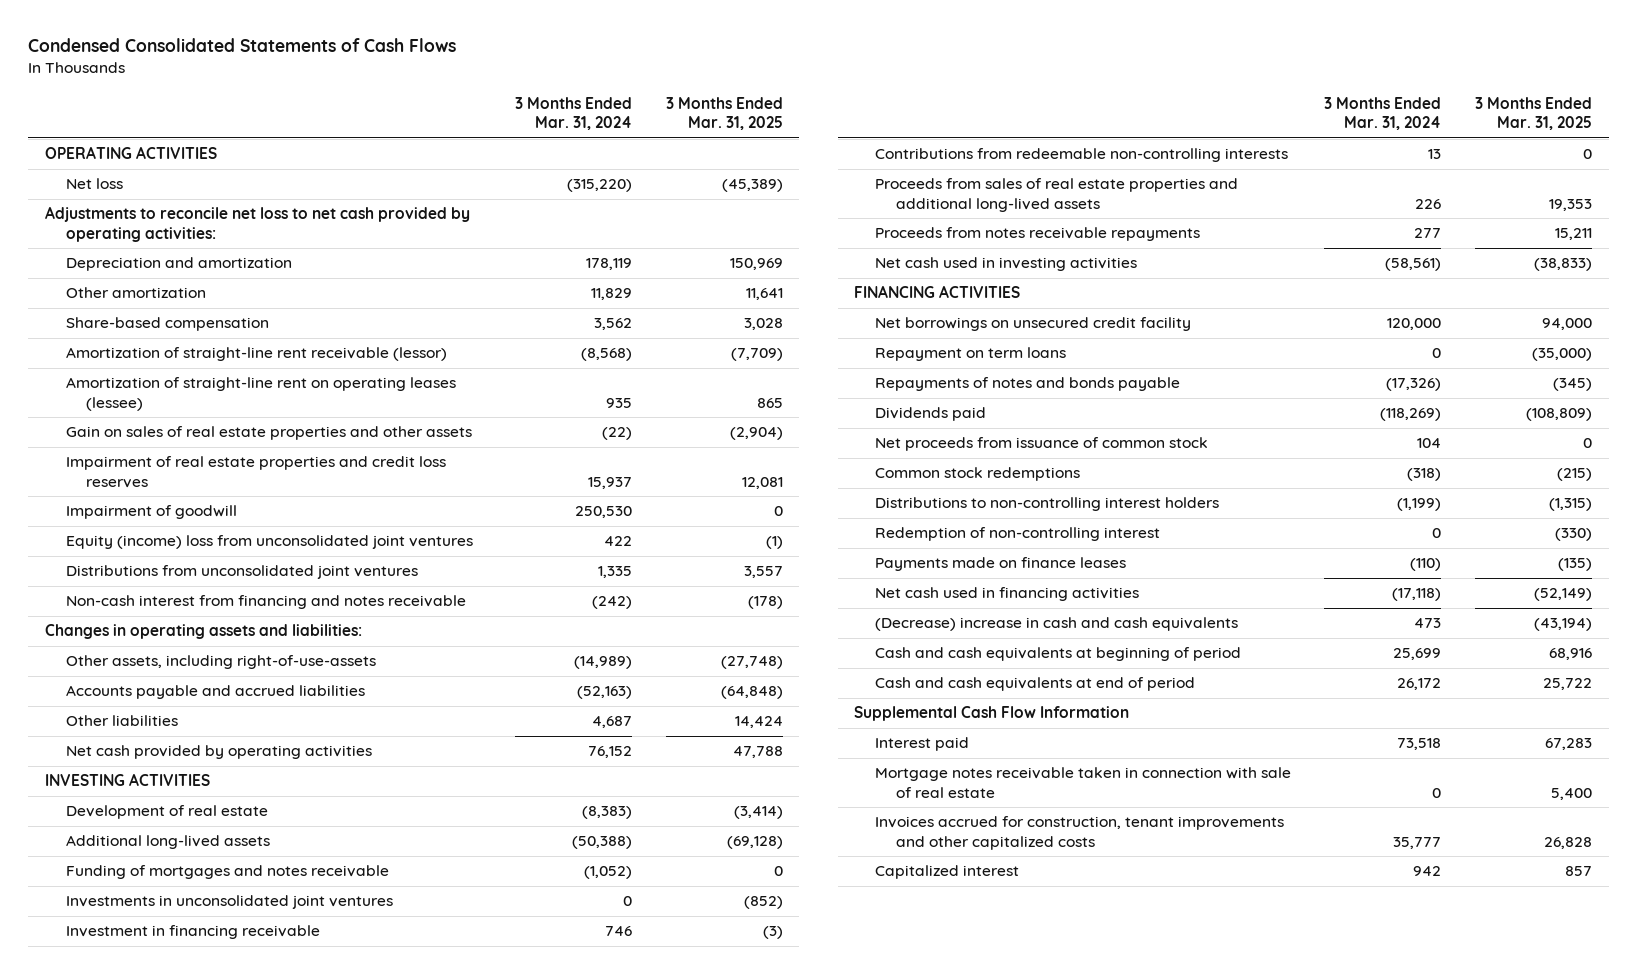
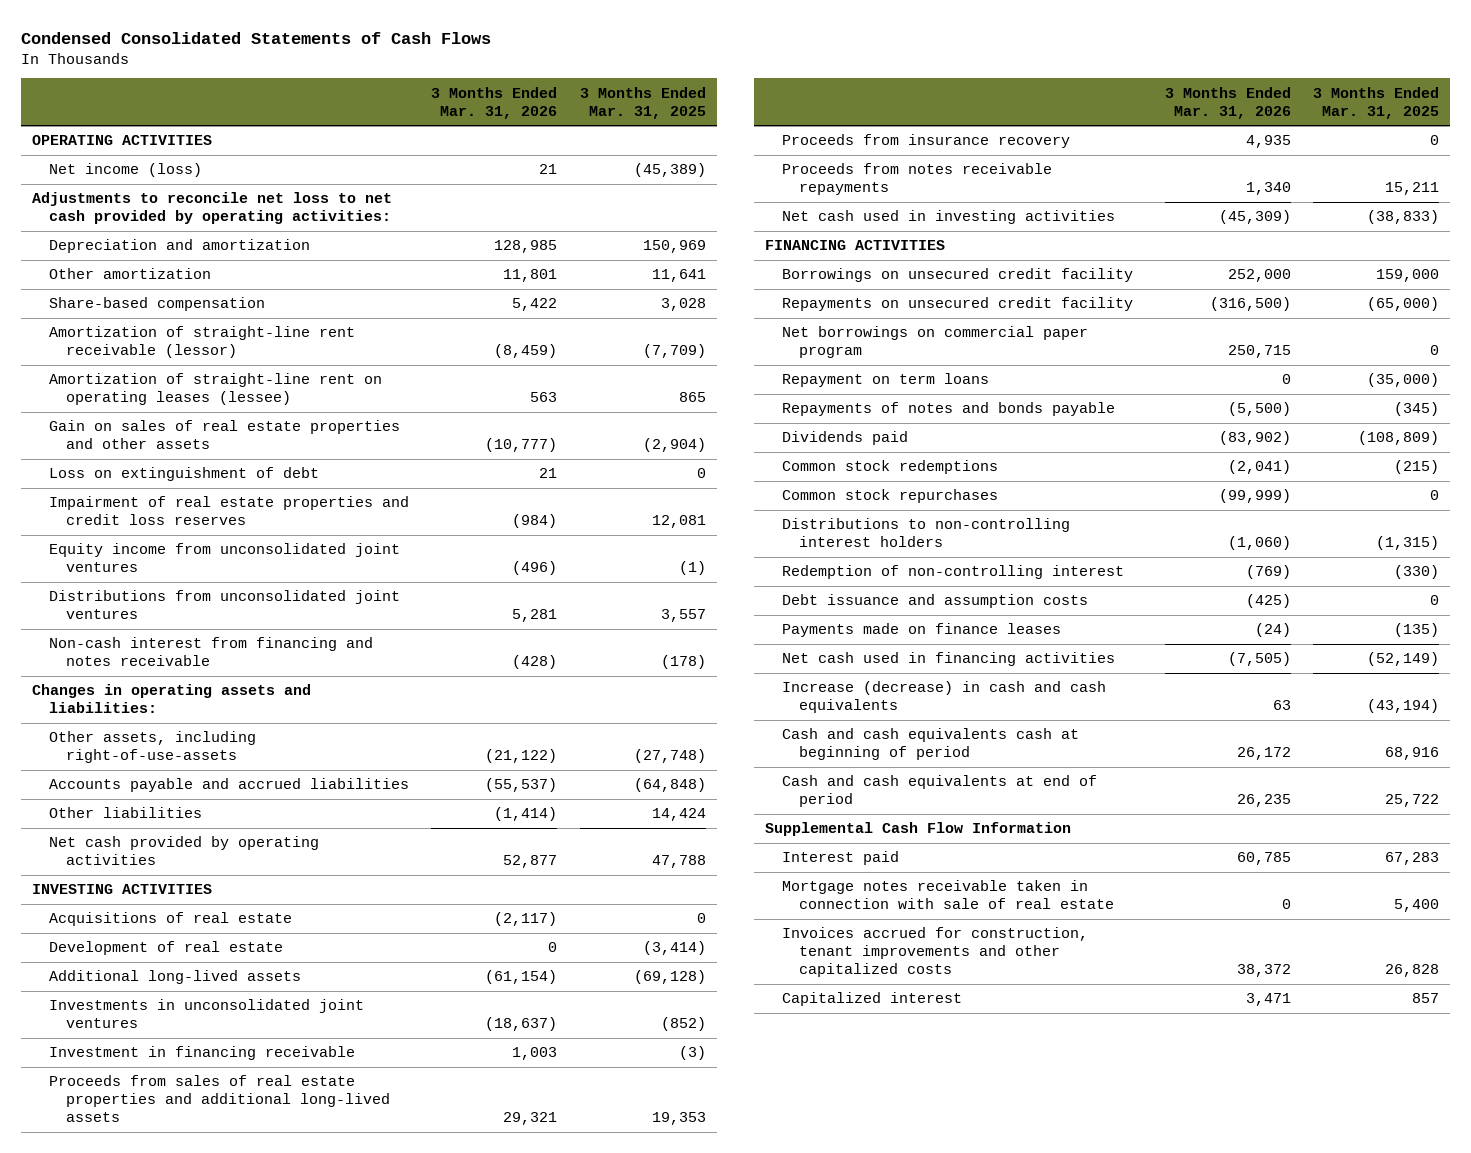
[515,96,633,131] 3 Months Ended Mar. 31, 2024 -> none
none -> [431,86,558,119] 3 Months Ended Mar. 31, 2026
[65,178,123,190] Net loss -> [48,163,202,178] Net income (loss)
none -> [48,467,319,482] Loss on extinguishment of debt
[65,505,237,520] Impairment of goodwill -> none
[65,535,473,550] Equity (income) loss from unconsolidated joint ventures -> [48,543,400,573] Equity income from unconsolidated joint ventures
none -> [48,912,292,927] Acquisitions of real estate
[65,865,389,880] Funding of mortgages and notes receivable -> none
[875,148,1289,163] Contributions from redeemable non-controlling interests -> none
none -> [782,134,1071,149] Proceeds from insurance recovery
[875,317,1192,332] Net borrowings on unsecured credit facility -> [782,268,1134,283] Borrowings on unsecured credit facility
[1541,318,1592,331] 94,000 -> [1375,269,1439,283] 159,000
none -> [782,297,1134,312] Repayments on unsecured credit facility
none -> [782,326,1089,359] Net borrowings on commercial paper program
[875,437,1209,452] Net proceeds from issuance of common stock -> none
none -> [782,489,999,504] Common stock repurchases
none -> [782,594,1089,609] Debt issuance and assumption costs
[875,617,1239,632] (Decrease) increase in cash and cash equivalents -> [782,681,1107,714] Increase (decrease) in cash and cash equivalents
[875,647,1242,662] Cash and cash equivalents at beginning of period -> [782,728,1080,761] Cash and cash equivalents cash at beginning of period

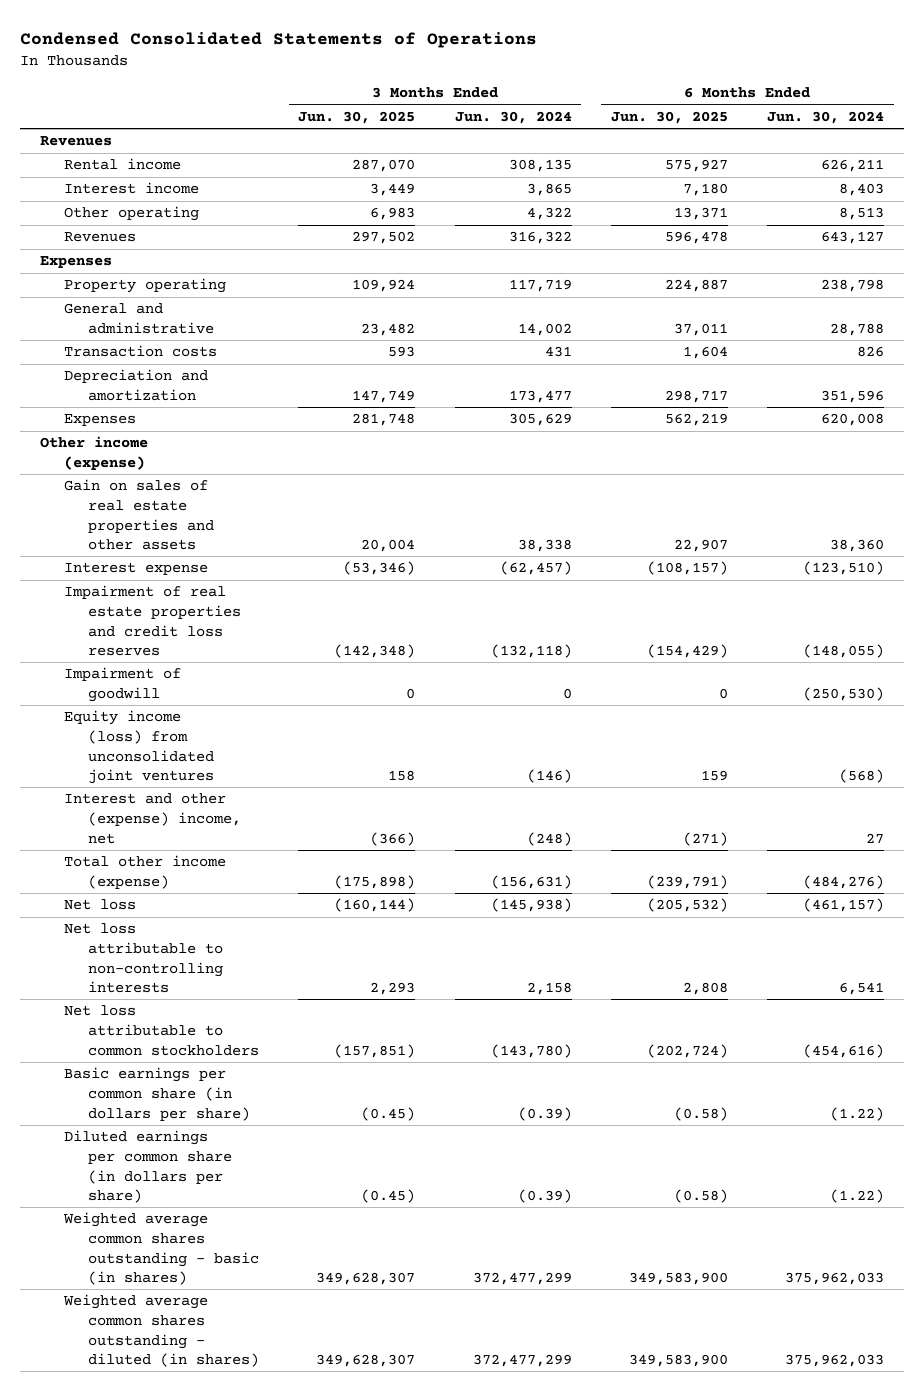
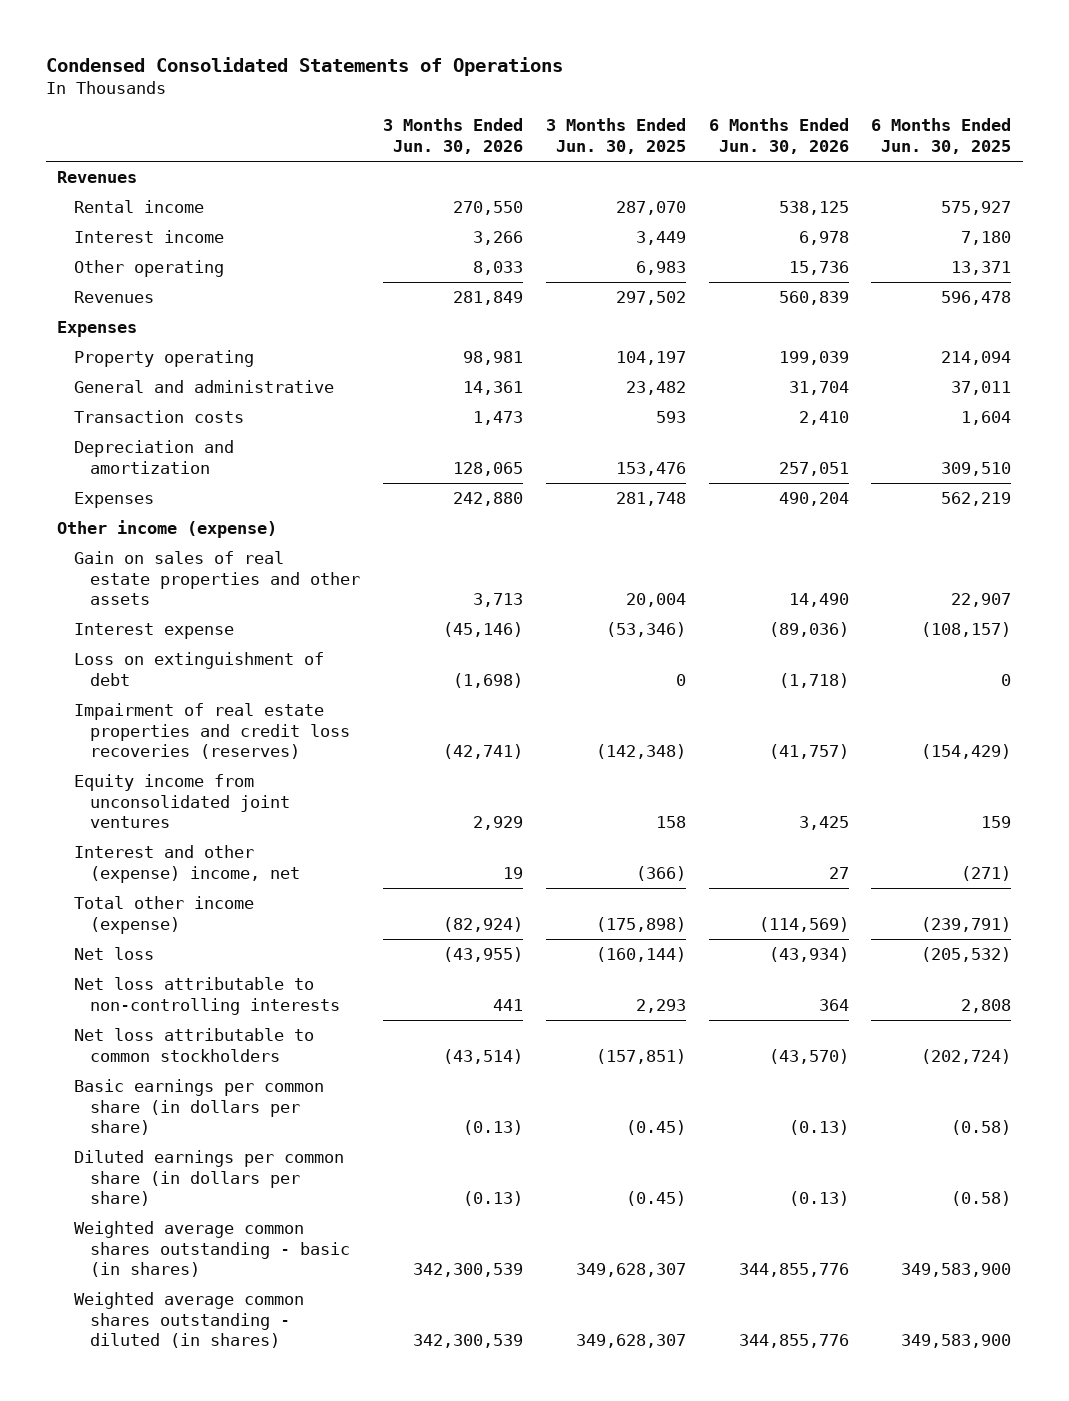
[454,111,572,125] Jun. 30, 2024 -> none
[766,111,884,125] Jun. 30, 2024 -> none
none -> [383,118,524,154] 3 Months Ended Jun. 30, 2026
none -> [708,118,849,154] 6 Months Ended Jun. 30, 2026
[352,279,416,293] 109,924 -> [615,351,686,366] 104,197
[664,279,728,293] 224,887 -> [941,351,1012,366] 214,094
[352,389,416,403] 147,749 -> [615,461,686,476] 153,476
[664,389,728,403] 298,717 -> [941,461,1012,476] 309,510
[63,667,181,702] Impairment of goodwill -> none
none -> [73,652,324,686] Loss on extinguishment of debt
[63,585,242,657] Impairment of real estate properties and credit loss reserves -> [73,703,351,760] Impairment of real estate properties and credit loss recoveries (reserves)
[63,710,215,785] Equity income (loss) from unconsolidated joint ventures -> [73,774,291,829] Equity income from unconsolidated joint ventures

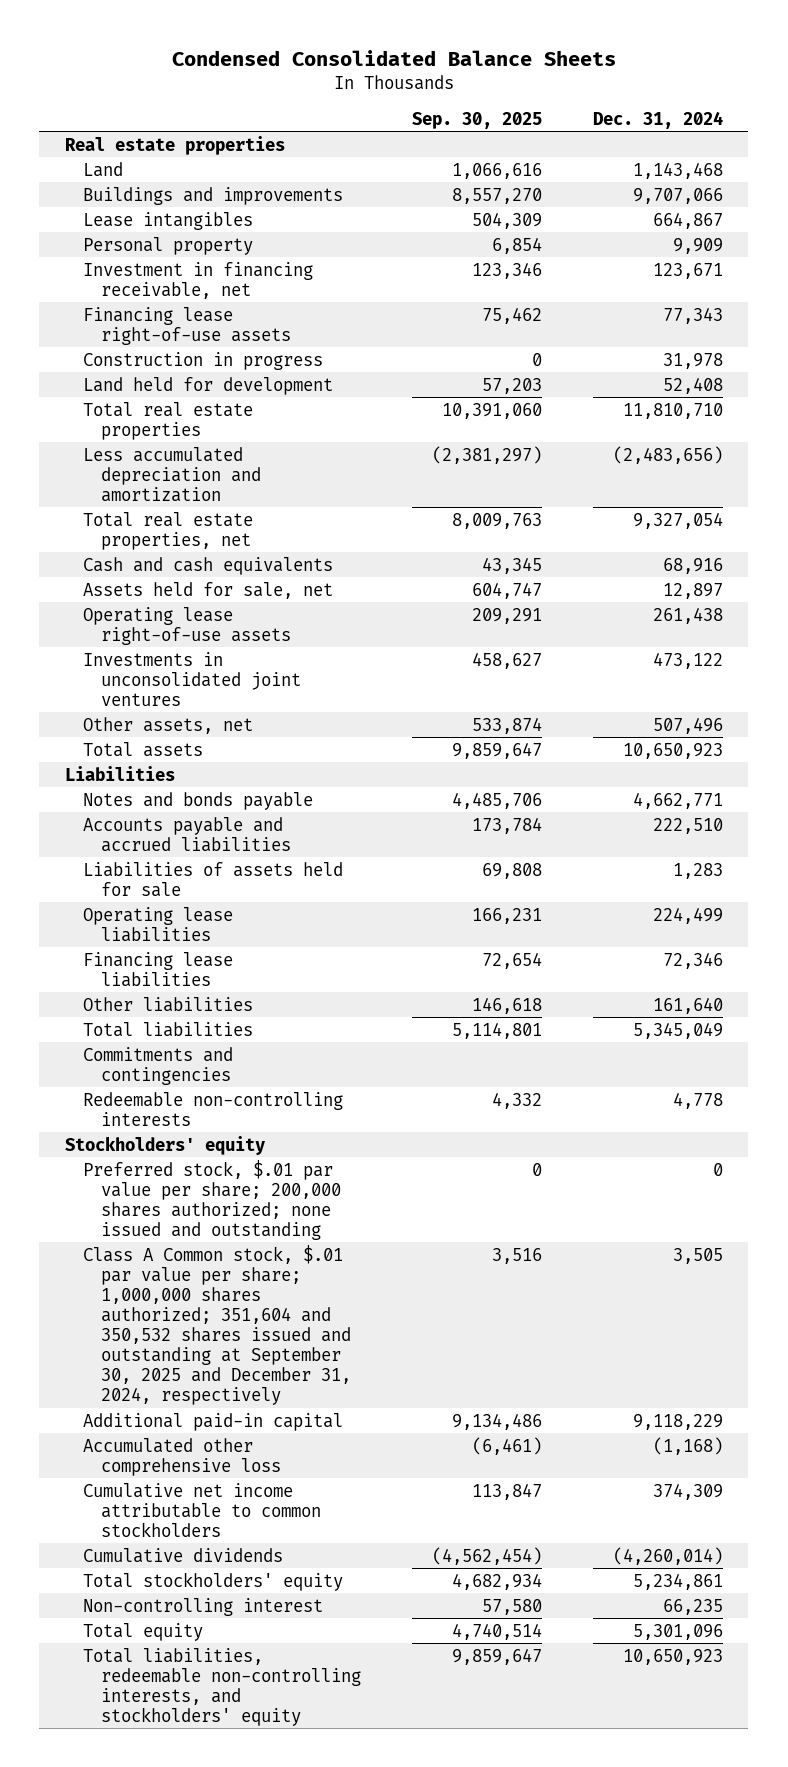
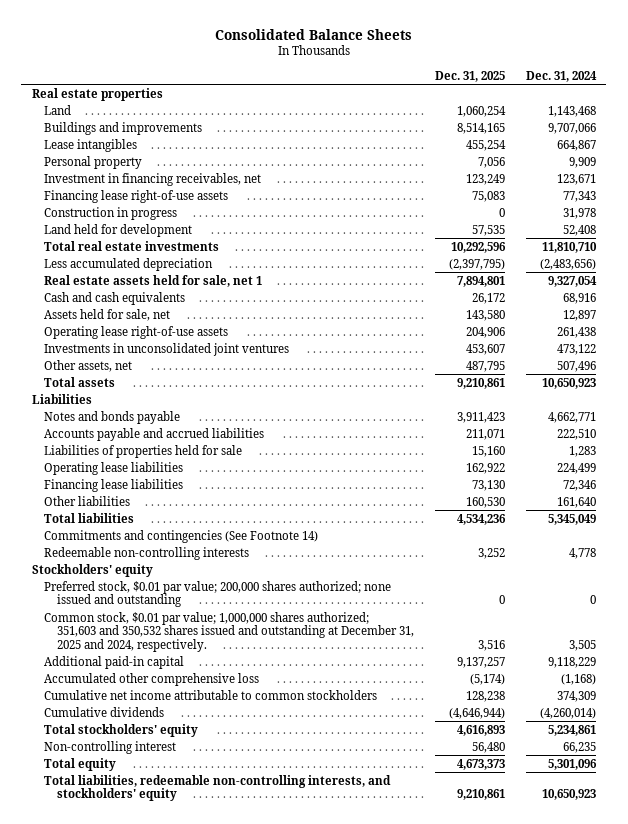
[171,49,616,66] Condensed Consolidated Balance Sheets -> [214,28,412,40] Consolidated Balance Sheets
[412,111,543,129] Sep. 30, 2025 -> none
none -> [434,70,505,82] Dec. 31, 2025
[83,261,314,299] Investment in financing receivable, net -> [44,172,262,186] Investment in financing receivables, net
[83,401,254,440] Total real estate properties -> [44,240,220,251] Total real estate investments
[83,446,262,502] Less accumulated depreciation and amortization -> [44,257,214,271] Less accumulated depreciation
[83,511,254,550] Total real estate properties, net -> [44,274,263,287] Real estate assets held for sale, net 1
[83,861,344,897] Liabilities of assets held for sale -> [44,444,243,458] Liabilities of properties held for sale
[83,1046,234,1085] Commitments and contingencies -> [44,529,319,543] Commitments and contingencies (See Footnote 14)
[83,1159,342,1240] Preferred stock, $.01 par value per share; 200,000 shares authorized; none issued and outstanding -> [44,580,392,608] Preferred stock, $0.01 par value; 200,000 shares authorized; none issued and outstanding
[83,1244,352,1406] Class A Common stock, $.01 par value per share; 1,000,000 shares authorized; 351,604 and 350,532 shares issued and outstanding at September 30, 2025 and December 31, 2024, respectively -> [44,611,414,653] Common stock, $0.01 par value; 1,000,000 shares authorized; 351,603 and 350,532 shares issued and outstanding at December 31, 2025 and 2024, respectively.

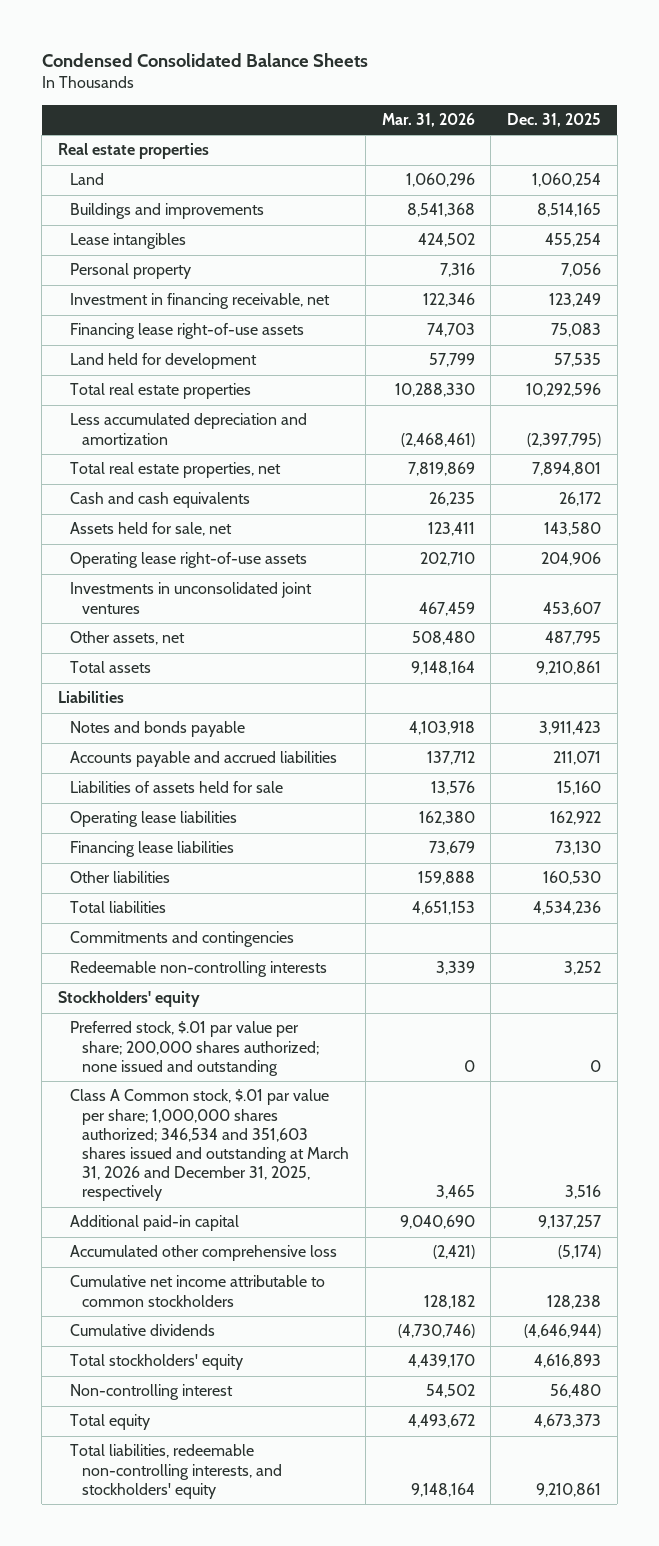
[214,28,412,40] Consolidated Balance Sheets -> [41,52,368,67] Condensed Consolidated Balance Sheets
[525,70,597,82] Dec. 31, 2024 -> none
none -> [381,113,475,128] Mar. 31, 2026
[44,172,262,186] Investment in financing receivables, net -> [70,293,331,310] Investment in financing receivable, net
[44,206,178,220] Construction in progress -> none
[44,240,220,251] Total real estate investments -> [70,383,252,400] Total real estate properties
[44,257,214,271] Less accumulated depreciation -> [70,413,308,445] Less accumulated depreciation and amortization
[44,274,263,287] Real estate assets held for sale, net 1 -> [70,462,282,479] Total real estate properties, net
[44,444,243,458] Liabilities of properties held for sale -> [70,781,284,794] Liabilities of assets held for sale
[44,529,319,543] Commitments and contingencies (See Footnote 14) -> [70,931,295,948] Commitments and contingencies
[44,580,392,608] Preferred stock, $0.01 par value; 200,000 shares authorized; none issued and outstanding -> [70,1021,320,1076] Preferred stock, $.01 par value per share; 200,000 shares authorized; none issued and outstanding
[44,611,414,653] Common stock, $0.01 par value; 1,000,000 shares authorized; 351,603 and 350,532 shares issued and outstanding at December 31, 2025 and 2024, respectively. -> [70,1089,350,1202] Class A Common stock, $.01 par value per share; 1,000,000 shares authorized; 346,534 and 351,603 shares issued and outstanding at March 31, 2026 and December 31, 2025, respectively

